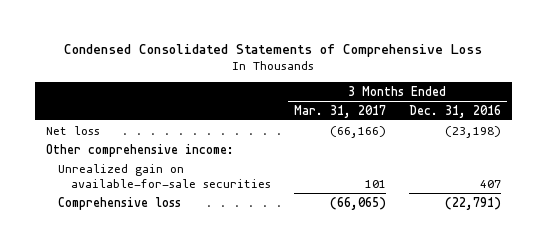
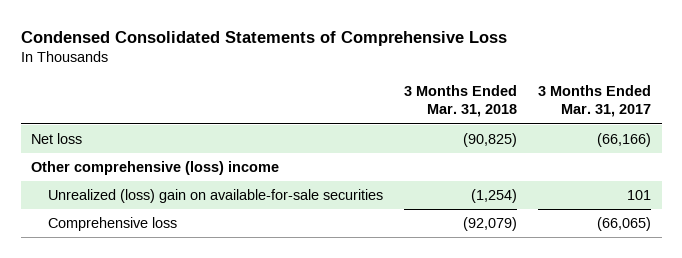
[408,104,501,118] Dec. 31, 2016 -> none
none -> [404,85,518,118] 3 Months Ended Mar. 31, 2018
[46,143,235,157] Other comprehensive income: -> [31,161,280,176] Other comprehensive (loss) income
[58,163,271,189] Unrealized gain on available-for-sale securities -> [48,189,384,204] Unrealized (loss) gain on available-for-sale securities

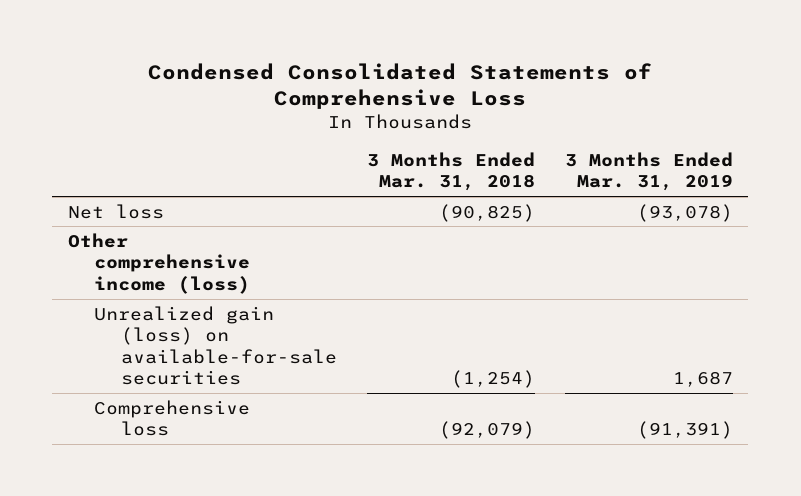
[538,85,652,118] 3 Months Ended Mar. 31, 2017 -> none
none -> [565,151,734,192] 3 Months Ended Mar. 31, 2019
[31,161,280,176] Other comprehensive (loss) income -> [67,232,251,294] Other comprehensive income (loss)
[48,189,384,204] Unrealized (loss) gain on available-for-sale securities -> [94,305,337,386] Unrealized gain (loss) on available-for-sale securities

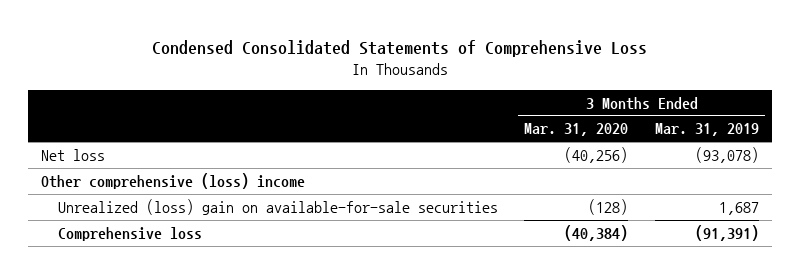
[367,151,536,192] 3 Months Ended Mar. 31, 2018 -> none
none -> [524,123,629,137] Mar. 31, 2020
[67,232,251,294] Other comprehensive income (loss) -> [41,172,306,189] Other comprehensive (loss) income
[94,305,337,386] Unrealized gain (loss) on available-for-sale securities -> [58,198,499,215] Unrealized (loss) gain on available-for-sale securities

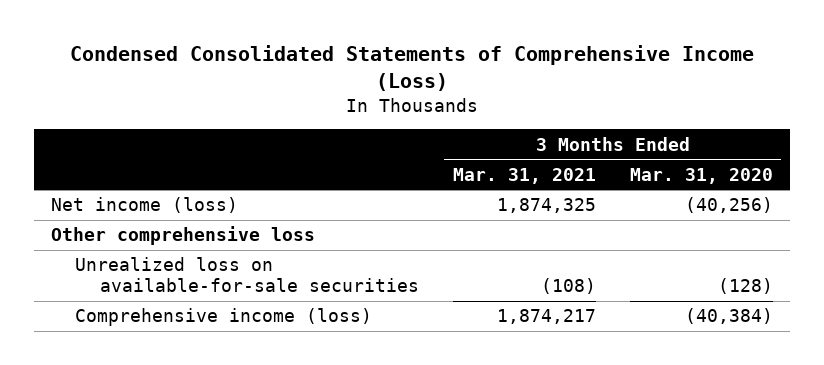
[151,39,647,57] Condensed Consolidated Statements of Comprehensive Loss -> [69,45,754,92] Condensed Consolidated Statements of Comprehensive Income (Loss)
[654,123,759,137] Mar. 31, 2019 -> none
none -> [452,167,596,184] Mar. 31, 2021
[41,148,106,161] Net loss -> [50,197,238,214] Net income (loss)
[41,172,306,189] Other comprehensive (loss) income -> [50,226,315,246] Other comprehensive loss
[58,198,499,215] Unrealized (loss) gain on available-for-sale securities -> [75,257,420,293] Unrealized loss on available-for-sale securities
[58,226,203,241] Comprehensive loss -> [75,308,373,327] Comprehensive income (loss)

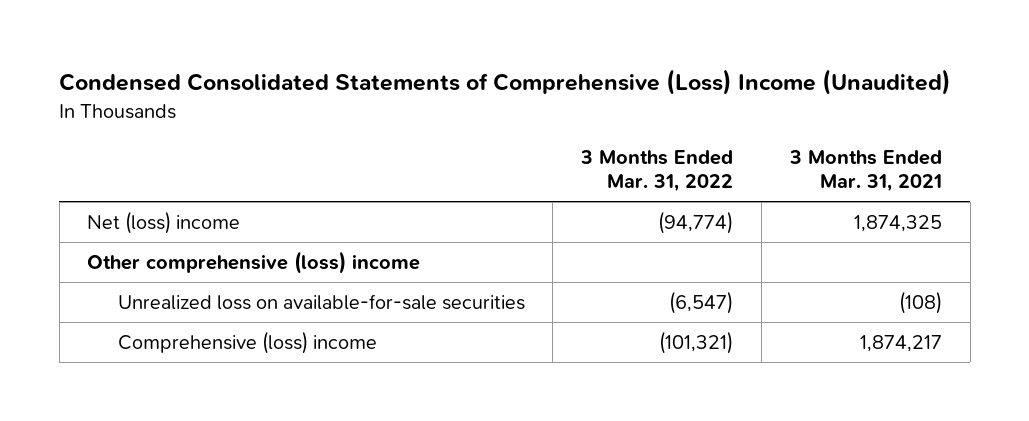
[69,45,754,92] Condensed Consolidated Statements of Comprehensive Income (Loss) -> [59,69,952,96] Condensed Consolidated Statements of Comprehensive (Loss) Income (Unaudited)
[629,167,773,184] Mar. 31, 2020 -> none
none -> [580,150,734,193] 3 Months Ended Mar. 31, 2022
[50,197,238,214] Net income (loss) -> [87,210,241,234] Net (loss) income
[50,226,315,246] Other comprehensive loss -> [87,250,421,274] Other comprehensive (loss) income
[75,308,373,327] Comprehensive income (loss) -> [117,330,377,354] Comprehensive (loss) income

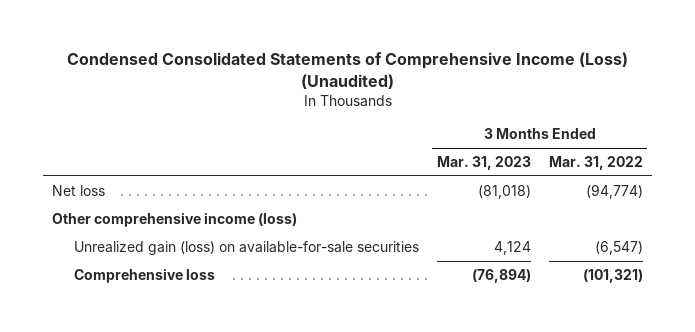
[59,69,952,96] Condensed Consolidated Statements of Comprehensive (Loss) Income (Unaudited) -> [66,52,628,90] Condensed Consolidated Statements of Comprehensive Income (Loss) (Unaudited)
[788,150,942,193] 3 Months Ended Mar. 31, 2021 -> none
none -> [436,156,531,171] Mar. 31, 2023
[87,210,241,234] Net (loss) income -> [52,185,106,197] Net loss
[87,250,421,274] Other comprehensive (loss) income -> [52,212,298,228] Other comprehensive income (loss)
[117,293,525,310] Unrealized loss on available-for-sale securities -> [73,241,419,256] Unrealized gain (loss) on available-for-sale securities
[117,330,377,354] Comprehensive (loss) income -> [73,268,215,284] Comprehensive loss

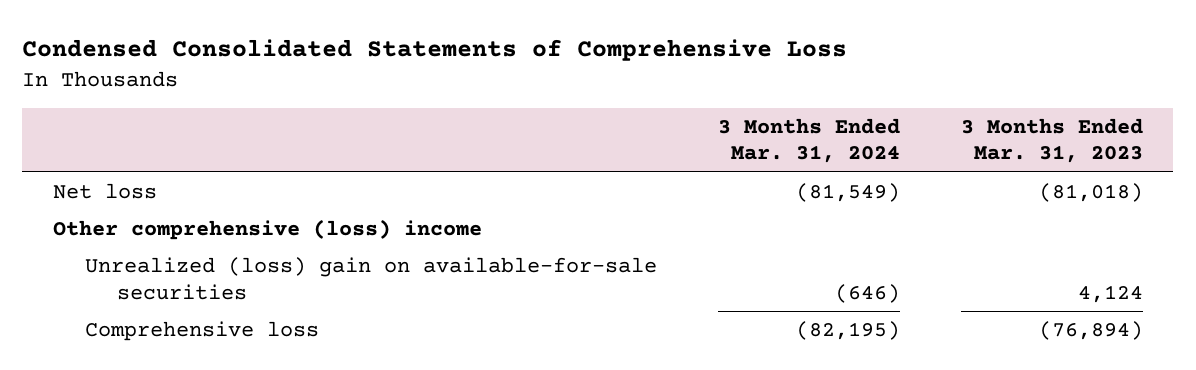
[66,52,628,90] Condensed Consolidated Statements of Comprehensive Income (Loss) (Unaudited) -> [22,39,848,62] Condensed Consolidated Statements of Comprehensive Loss
[548,156,643,171] Mar. 31, 2022 -> none
none -> [717,117,900,164] 3 Months Ended Mar. 31, 2024
[52,212,298,228] Other comprehensive income (loss) -> [53,218,483,240] Other comprehensive (loss) income
[73,241,419,256] Unrealized gain (loss) on available-for-sale securities -> [84,256,657,300] Unrealized (loss) gain on available-for-sale securities

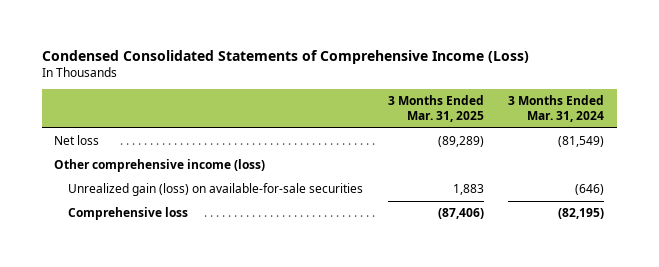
[22,39,848,62] Condensed Consolidated Statements of Comprehensive Loss -> [41,49,529,64] Condensed Consolidated Statements of Comprehensive Income (Loss)
[960,117,1143,164] 3 Months Ended Mar. 31, 2023 -> none
none -> [387,95,484,123] 3 Months Ended Mar. 31, 2025
[53,218,483,240] Other comprehensive (loss) income -> [54,159,266,173] Other comprehensive income (loss)
[84,256,657,300] Unrealized (loss) gain on available-for-sale securities -> [67,183,363,197] Unrealized gain (loss) on available-for-sale securities

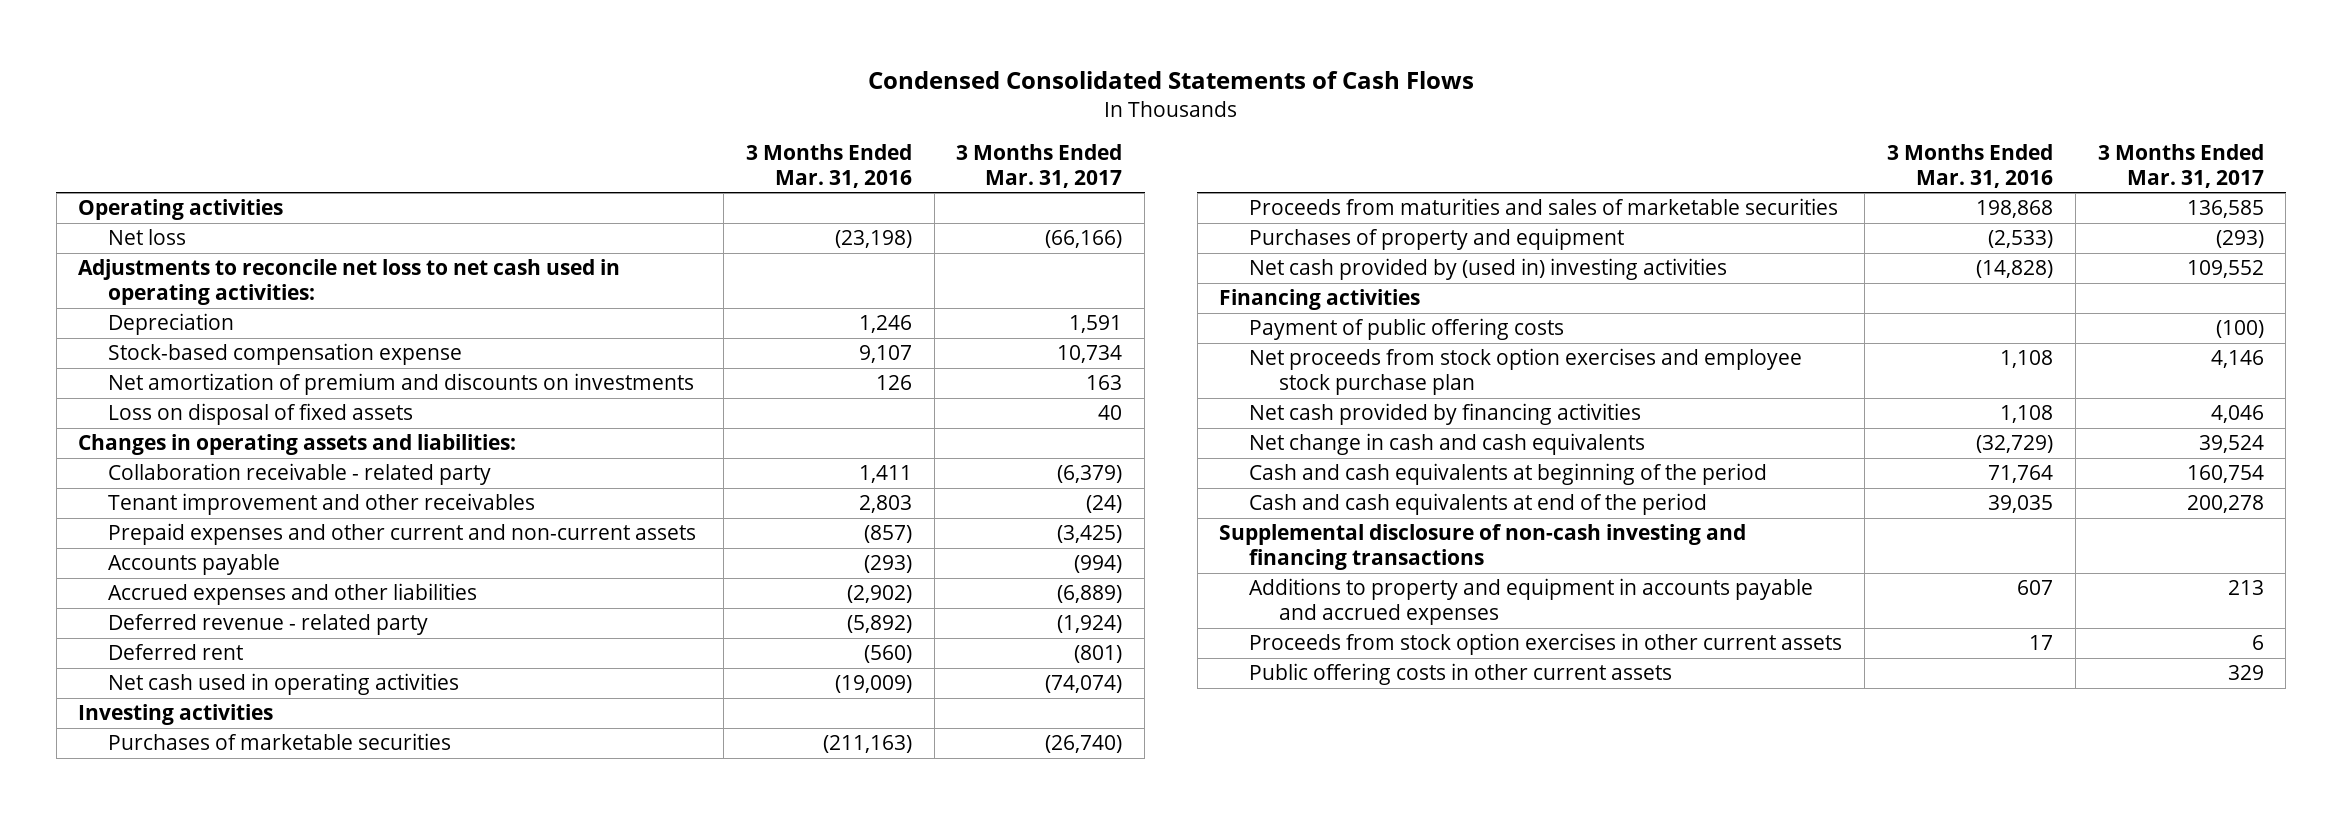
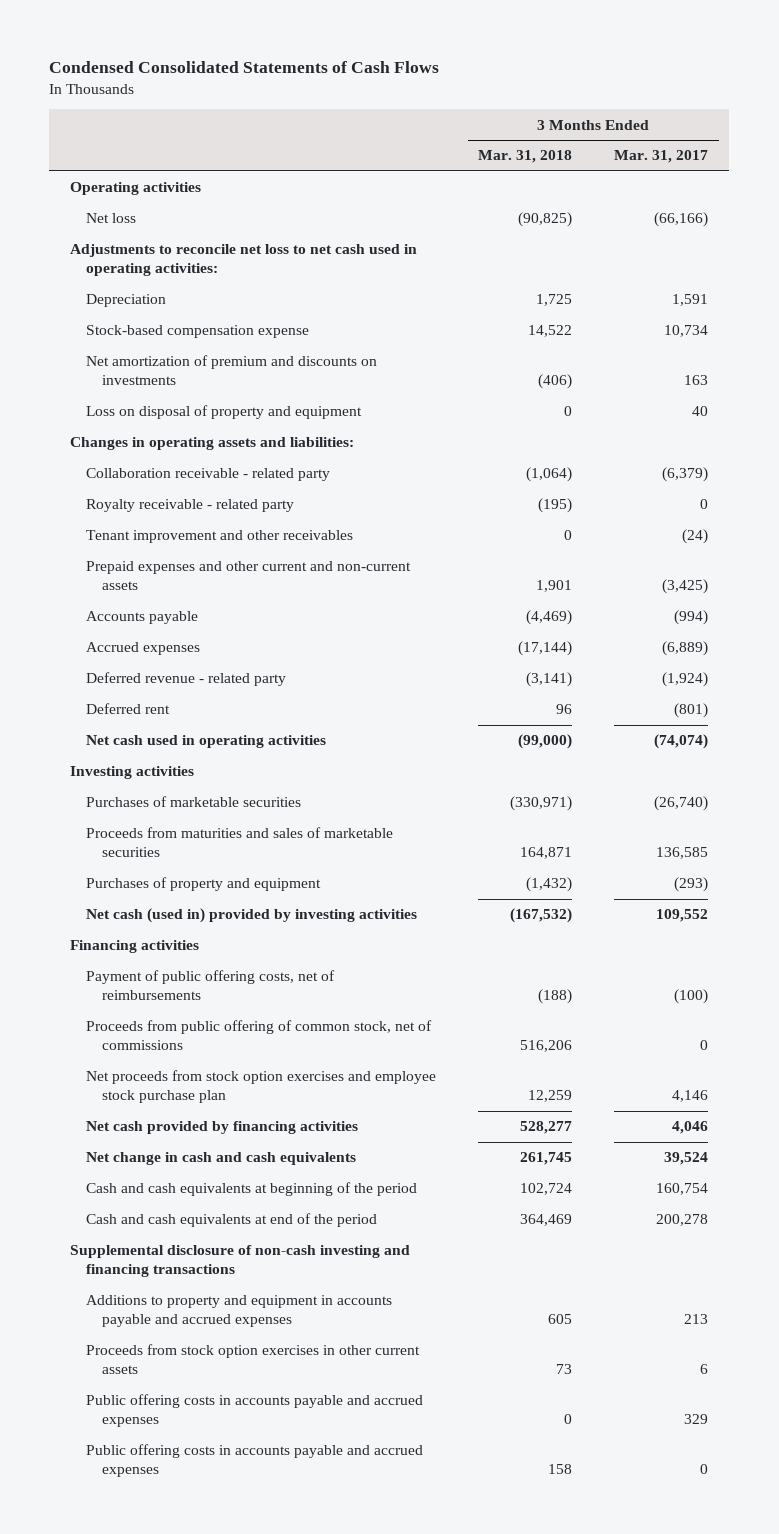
[745,144,912,188] 3 Months Ended Mar. 31, 2016 -> none
none -> [478,150,573,164] Mar. 31, 2018
[108,403,414,426] Loss on disposal of fixed assets -> [86,405,363,420] Loss on disposal of property and equipment
none -> [86,499,295,513] Royalty receivable - related party
[108,583,478,606] Accrued expenses and other liabilities -> [86,642,201,656] Accrued expenses
[1249,258,1728,281] Net cash provided by (used in) investing activities -> [86,908,418,924] Net cash (used in) provided by investing activities
[1249,318,1565,341] Payment of public offering costs -> [86,970,336,1001] Payment of public offering costs, net of reimbursements
none -> [86,1020,433,1051] Proceeds from public offering of common stock, net of commissions
[1249,663,1673,686] Public offering costs in other current assets -> [86,1394,424,1428] Public offering costs in accounts payable and accrued expenses
none -> [86,1444,424,1478] Public offering costs in accounts payable and accrued expenses

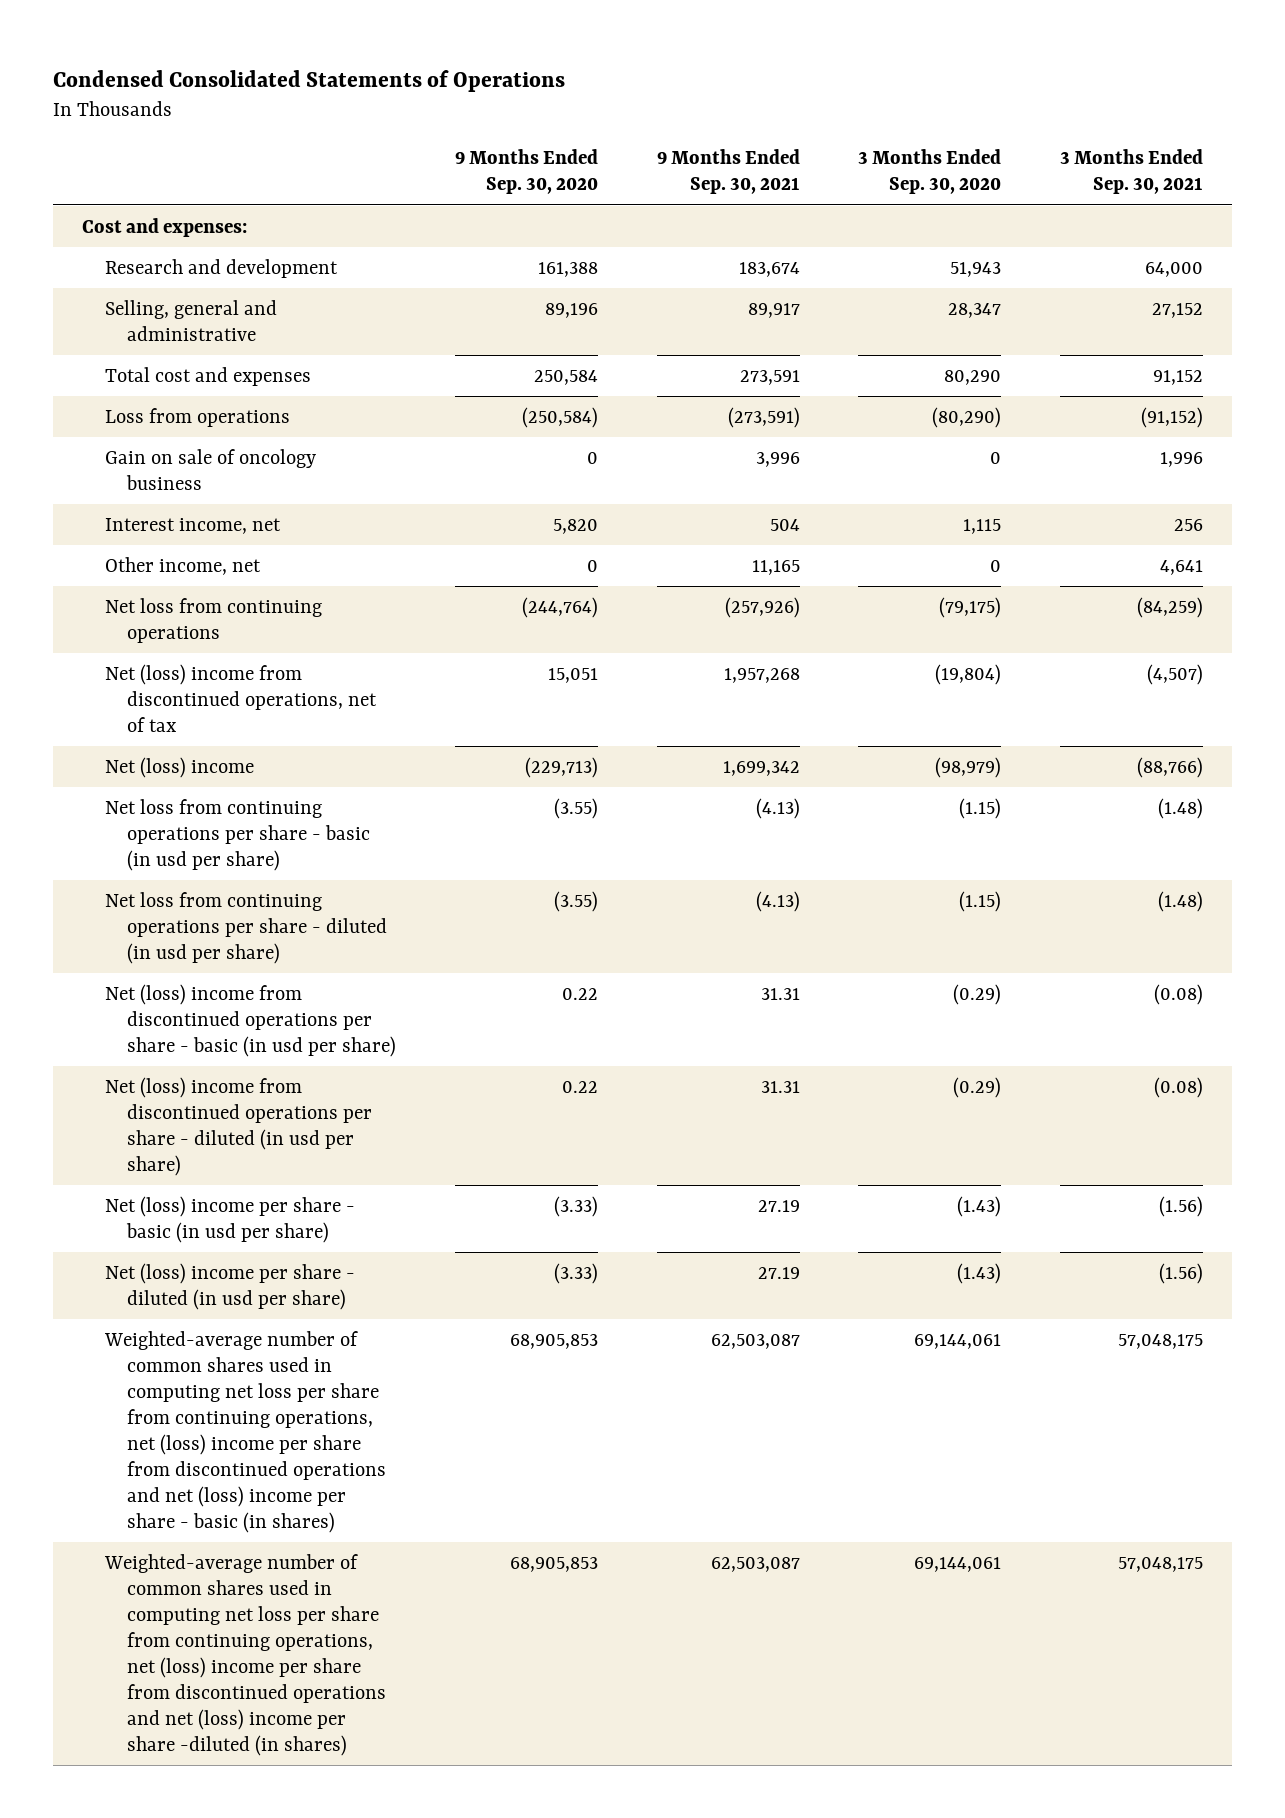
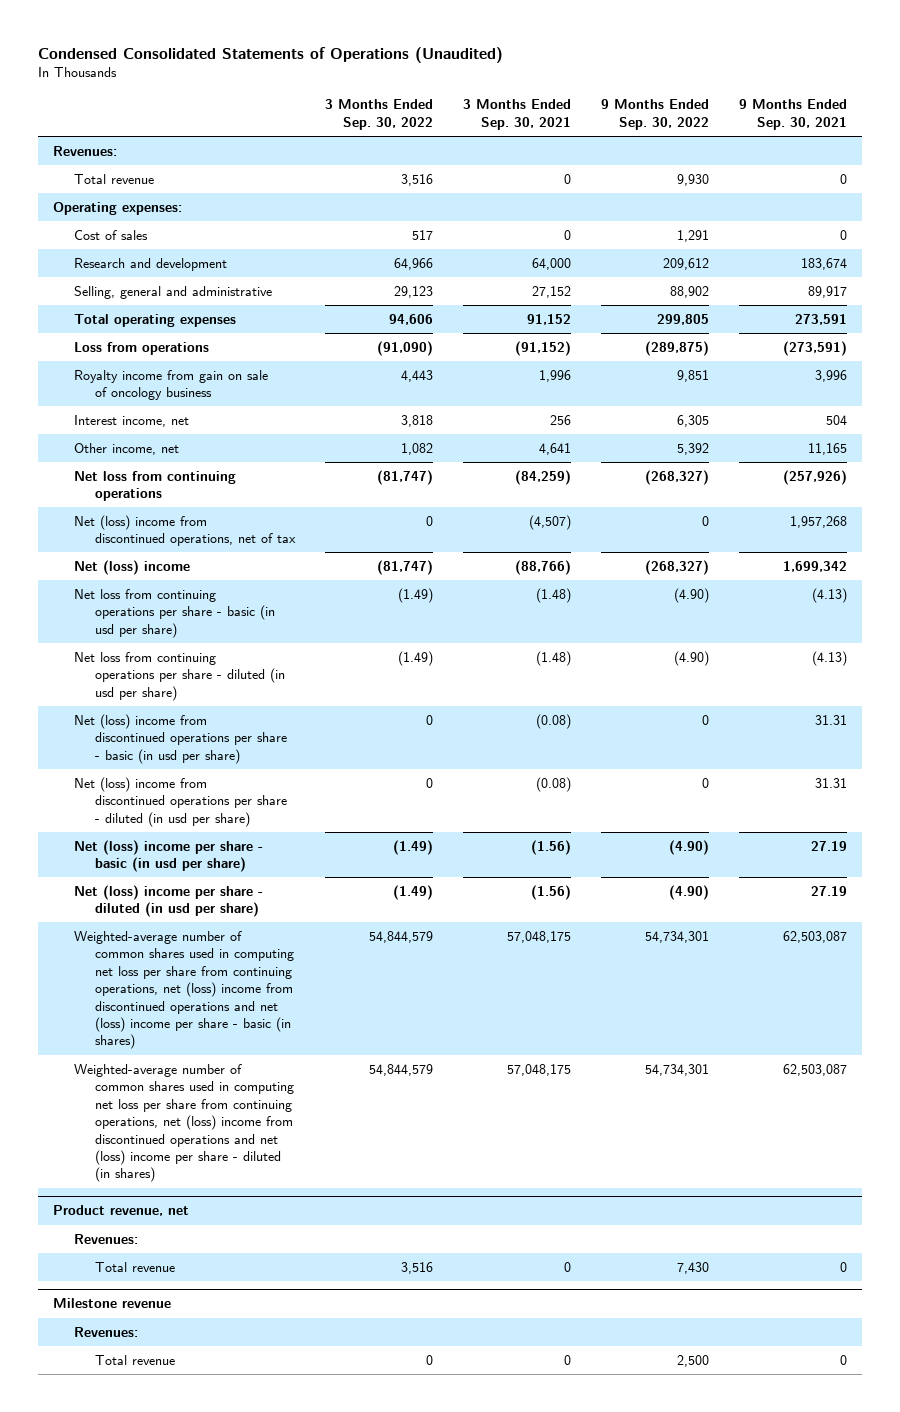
[53,69,566,92] Condensed Consolidated Statements of Operations -> [37,46,503,63] Condensed Consolidated Statements of Operations (Unaudited)
[454,149,598,195] 9 Months Ended Sep. 30, 2020 -> none
[858,149,1002,195] 3 Months Ended Sep. 30, 2020 -> none
none -> [325,99,434,130] 3 Months Ended Sep. 30, 2022
none -> [601,99,710,130] 9 Months Ended Sep. 30, 2022
none -> [52,145,117,156] Revenues:
none -> [74,173,155,184] Total revenue
[82,217,248,237] Cost and expenses: -> [52,201,182,215] Operating expenses:
none -> [74,229,149,240] Cost of sales
[104,366,311,386] Total cost and expenses -> [74,313,237,327] Total operating expenses
[104,448,316,490] Gain on sale of oncology business -> [74,369,269,401] Royalty income from gain on sale of oncology business
[103,1330,387,1533] Weighted-average number of common shares used in computing net loss per share from continuing operations, net (loss) income per share from discontinued operations and net (loss) income per share - basic (in shares) -> [74,930,295,1050] Weighted-average number of common shares used in computing net loss per share from continuing operations, net (loss) income from discontinued operations and net (loss) income per share - basic (in shares)
[103,1553,387,1756] Weighted-average number of common shares used in computing net loss per share from continuing operations, net (loss) income per share from discontinued operations and net (loss) income per share -diluted (in shares) -> [74,1063,295,1183] Weighted-average number of common shares used in computing net loss per share from continuing operations, net (loss) income from discontinued operations and net (loss) income per share - diluted (in shares)
none -> [52,1205,189,1217] Product revenue, net
none -> [74,1233,139,1244] Revenues:
none -> [95,1261,176,1272] Total revenue
none -> [52,1298,171,1309] Milestone revenue
none -> [74,1326,139,1337] Revenues:
none -> [95,1354,176,1365] Total revenue

